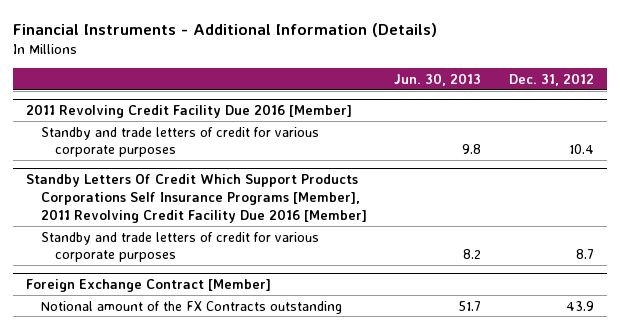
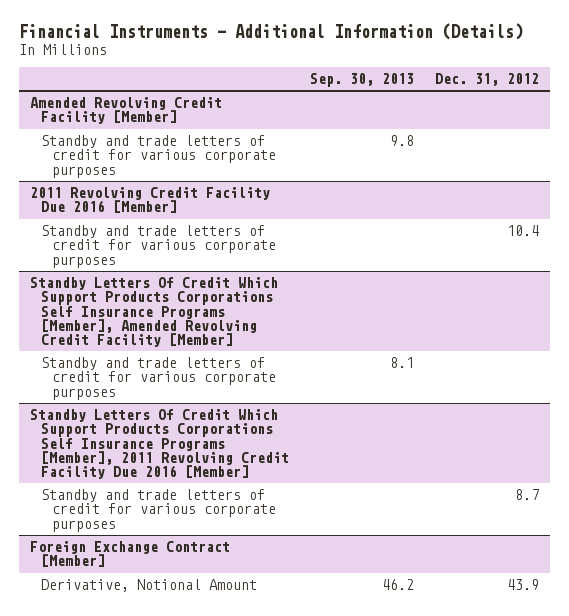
[394,72,482,86] Jun. 30, 2013 -> none
none -> [309,73,414,88] Sep. 30, 2013
none -> [29,97,222,125] Amended Revolving Credit Facility [Member]
none -> [40,135,277,178] Standby and trade letters of credit for various corporate purposes
none -> [29,277,278,347] Standby Letters Of Credit Which Support Products Corporations Self Insurance Programs [Member], Amended Revolving Credit Facility [Member]
none -> [40,357,277,400] Standby and trade letters of credit for various corporate purposes
[40,300,342,314] Notional amount of the FX Contracts outstanding -> [40,579,257,593] Derivative, Notional Amount

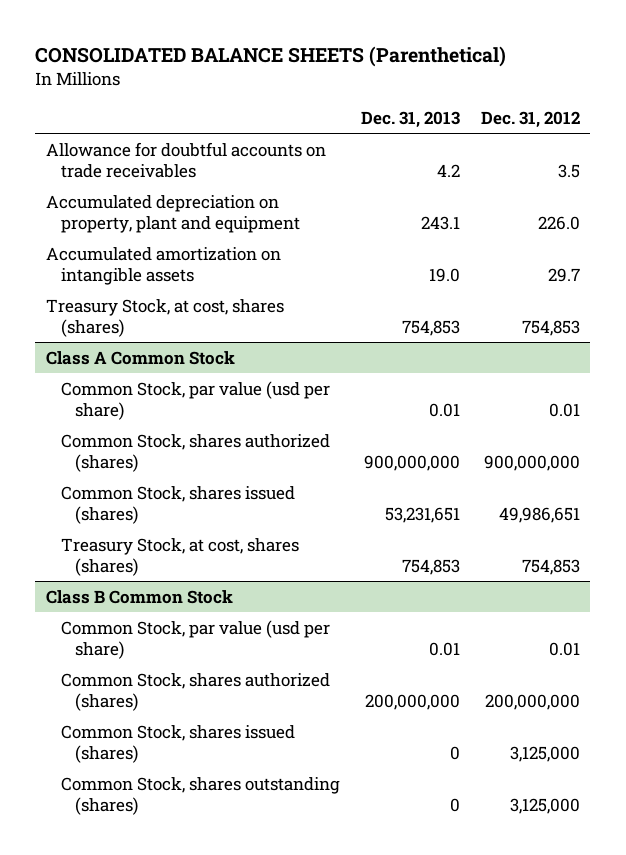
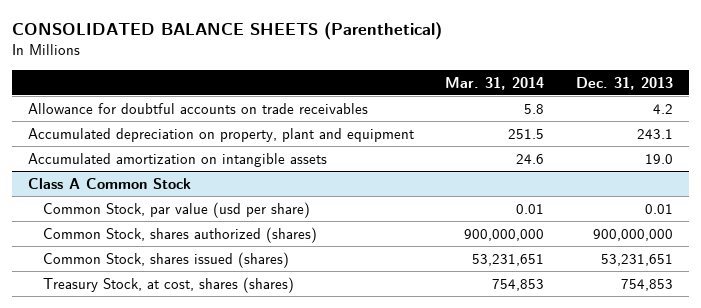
[480,110,580,128] Dec. 31, 2012 -> none
none -> [445,76,545,90] Mar. 31, 2014
[45,298,284,337] Treasury Stock, at cost, shares (shares) -> none
[45,589,233,604] Class B Common Stock -> none
[60,619,330,659] Common Stock, par value (usd per share) -> none
[60,672,330,711] Common Stock, shares authorized (shares) -> none
[60,724,295,763] Common Stock, shares issued (shares) -> none
[60,776,340,815] Common Stock, shares outstanding (shares) -> none

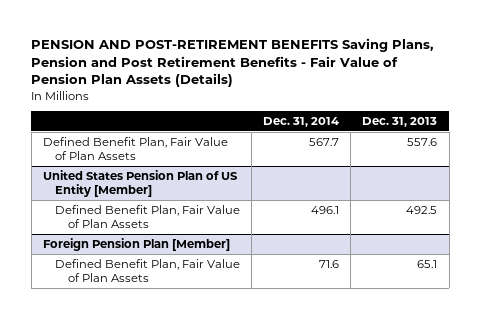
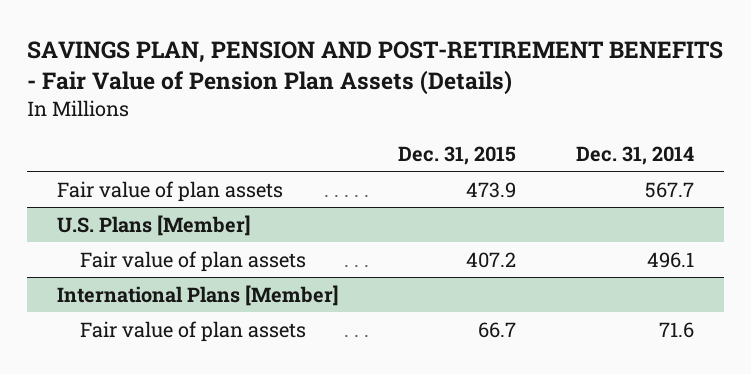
[31,37,434,88] PENSION AND POST-RETIREMENT BENEFITS Saving Plans, Pension and Post Retirement Benefits - Fair Value of Pension Plan Assets (Details) -> [26,40,723,95] SAVINGS PLAN, PENSION AND POST-RETIREMENT BENEFITS - Fair Value of Pension Plan Assets (Details)
[362,117,438,128] Dec. 31, 2013 -> none
none -> [398,145,517,165] Dec. 31, 2015
[42,136,228,160] Defined Benefit Plan, Fair Value of Plan Assets -> [56,180,283,202] Fair value of plan assets
[42,169,238,197] United States Pension Plan of US Entity [Member] -> [56,214,251,236] U.S. Plans [Member]
[55,204,241,228] Defined Benefit Plan, Fair Value of Plan Assets -> [80,250,307,272] Fair value of plan assets
[42,237,230,251] Foreign Pension Plan [Member] -> [56,284,339,306] International Plans [Member]
[55,258,241,282] Defined Benefit Plan, Fair Value of Plan Assets -> [80,320,307,342] Fair value of plan assets

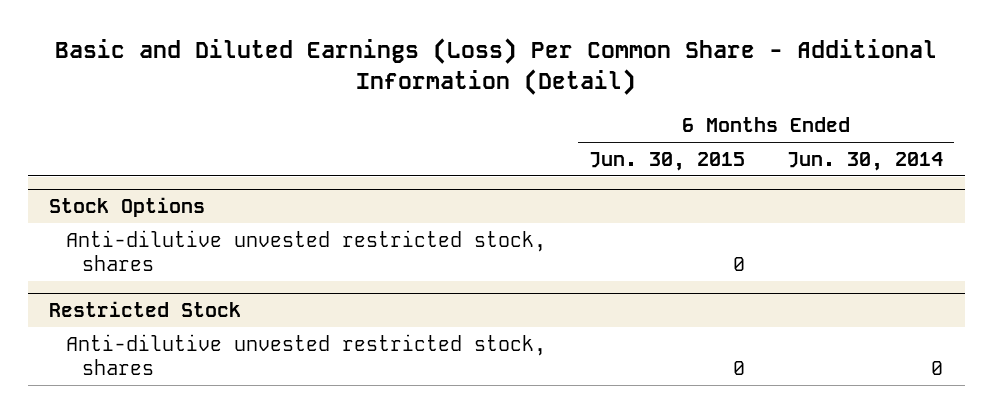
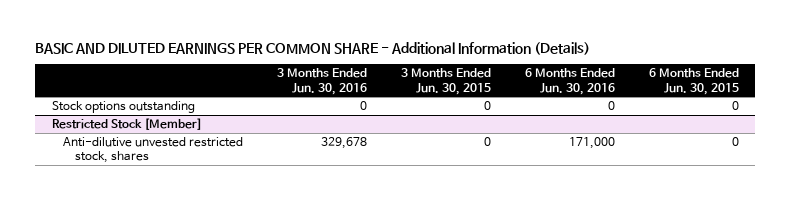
[55,38,938,95] Basic and Diluted Earnings (Loss) Per Common Share - Additional Information (Detail) -> [34,41,590,55] BASIC AND DILUTED EARNINGS PER COMMON SHARE - Additional Information (Details)
[787,151,944,171] Jun. 30, 2014 -> none
none -> [277,68,368,95] 3 Months Ended Jun. 30, 2016
none -> [400,68,491,95] 3 Months Ended Jun. 30, 2015
none -> [524,68,615,95] 6 Months Ended Jun. 30, 2016
[49,196,206,217] Stock Options -> none
[65,229,546,272] Anti-dilutive unvested restricted stock, shares -> none
none -> [51,101,195,114] Stock options outstanding
[49,300,242,317] Restricted Stock -> [51,118,202,131] Restricted Stock [Member]

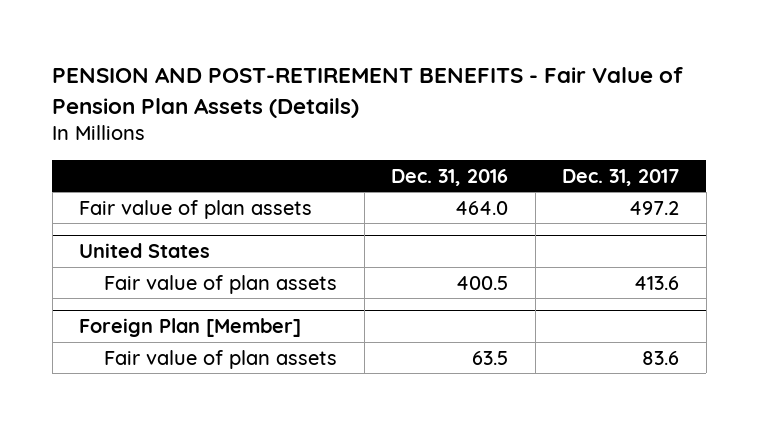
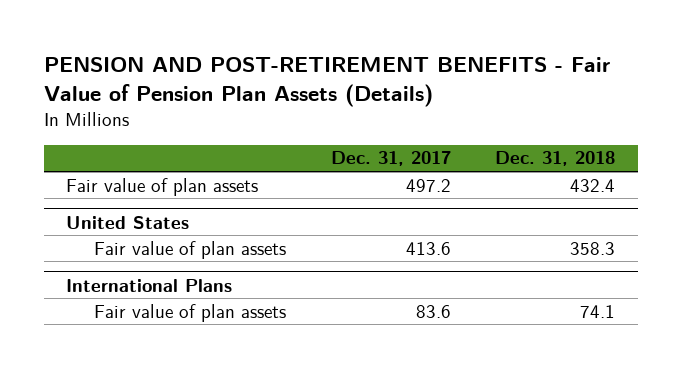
[391,168,509,186] Dec. 31, 2016 -> none
none -> [495,151,616,167] Dec. 31, 2018
[79,318,302,338] Foreign Plan [Member] -> [65,278,232,292] International Plans

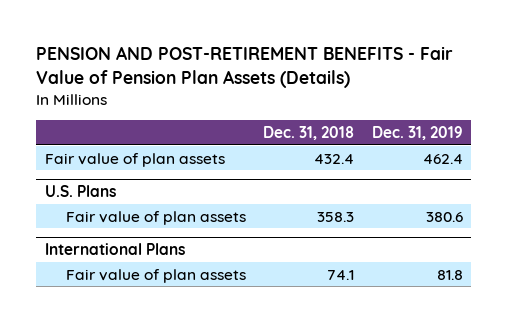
[330,151,451,167] Dec. 31, 2017 -> none
none -> [371,125,463,140] Dec. 31, 2019
[65,215,189,229] United States -> [44,185,116,198] U.S. Plans

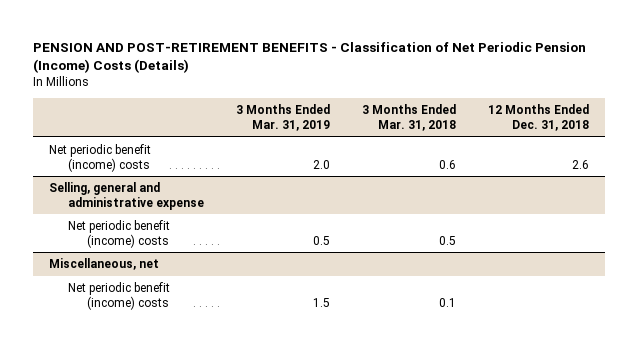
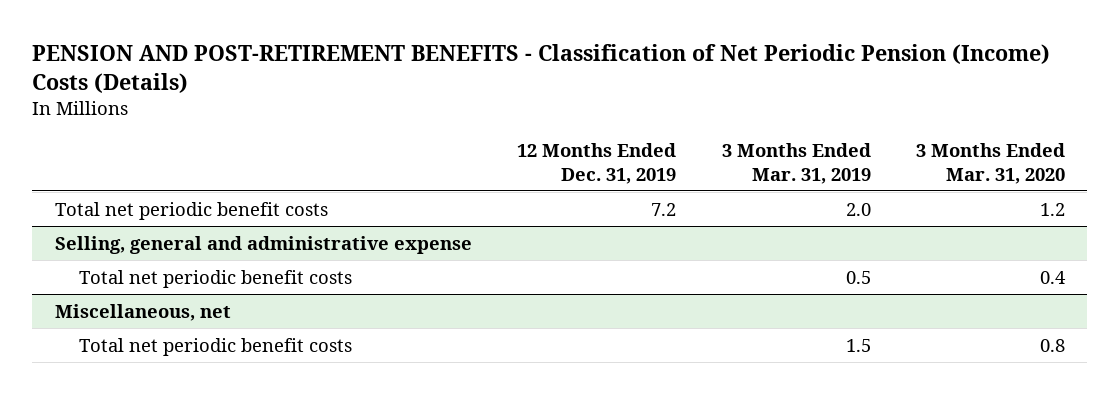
[362,104,457,131] 3 Months Ended Mar. 31, 2018 -> none
[488,104,590,131] 12 Months Ended Dec. 31, 2018 -> none
none -> [517,143,677,184] 12 Months Ended Dec. 31, 2019
none -> [915,143,1065,184] 3 Months Ended Mar. 31, 2020
[49,144,152,172] Net periodic benefit (income) costs -> [54,201,328,220] Total net periodic benefit costs
[68,220,171,248] Net periodic benefit (income) costs -> [79,269,353,288] Total net periodic benefit costs
[68,282,171,310] Net periodic benefit (income) costs -> [79,337,353,356] Total net periodic benefit costs

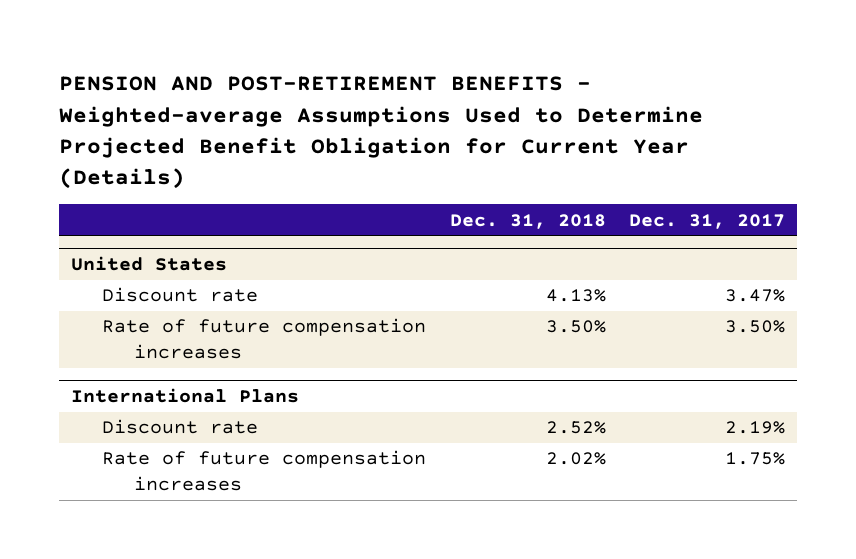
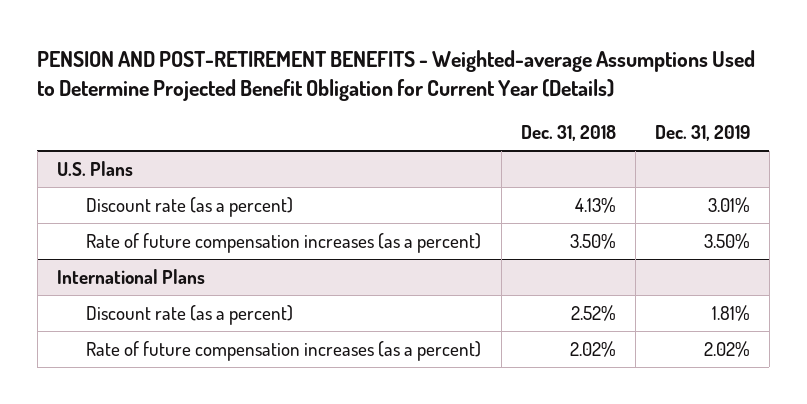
[629,213,786,229] Dec. 31, 2017 -> none
none -> [654,125,750,142] Dec. 31, 2019
[70,256,227,272] United States -> [56,160,133,176] U.S. Plans
[102,287,259,303] Discount rate -> [86,196,294,217] Discount rate (as a percent)
[102,318,427,360] Rate of future compensation increases -> [86,232,482,253] Rate of future compensation increases (as a percent)
[102,419,259,435] Discount rate -> [86,304,294,325] Discount rate (as a percent)
[102,450,427,492] Rate of future compensation increases -> [86,340,482,361] Rate of future compensation increases (as a percent)

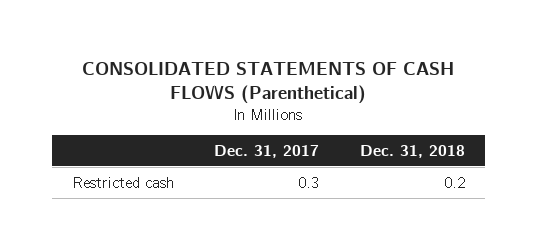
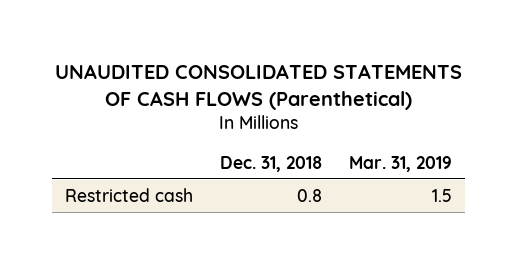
[82,62,455,105] CONSOLIDATED STATEMENTS OF CASH FLOWS (Parenthetical) -> [54,64,462,111] UNAUDITED CONSOLIDATED STATEMENTS OF CASH FLOWS (Parenthetical)
[214,144,320,158] Dec. 31, 2017 -> none
none -> [348,155,452,172] Mar. 31, 2019
[443,176,465,188] 0.2 -> [297,189,323,203] 0.8

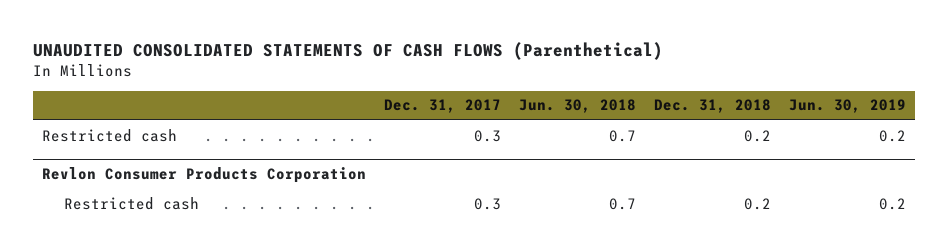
[348,155,452,172] Mar. 31, 2019 -> none
none -> [383,99,501,114] Dec. 31, 2017
none -> [519,99,637,114] Jun. 30, 2018
none -> [789,99,907,114] Jun. 30, 2019
[297,189,323,203] 0.8 -> [744,129,772,142] 0.2
none -> [41,167,366,184] Revlon Consumer Products Corporation
none -> [63,196,199,210] Restricted cash

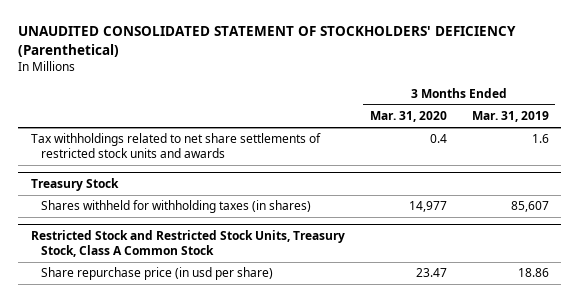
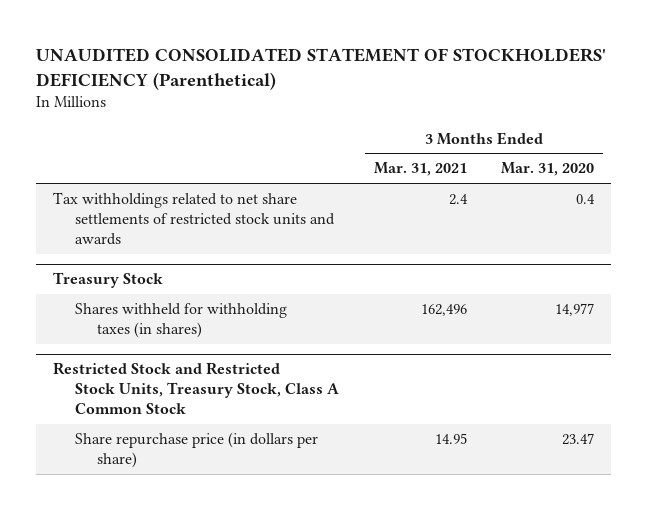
[471,111,549,123] Mar. 31, 2019 -> none
none -> [373,162,467,177] Mar. 31, 2021
[41,267,274,281] Share repurchase price (in usd per share) -> [75,432,319,469] Share repurchase price (in dollars per share)

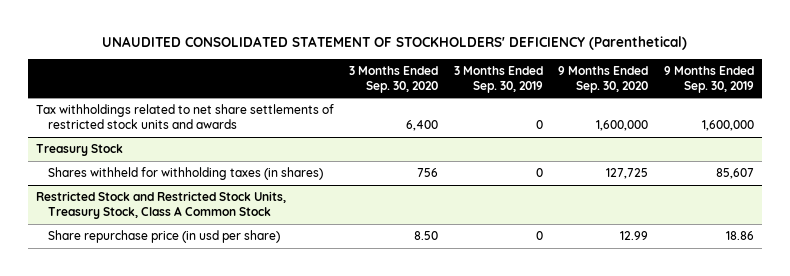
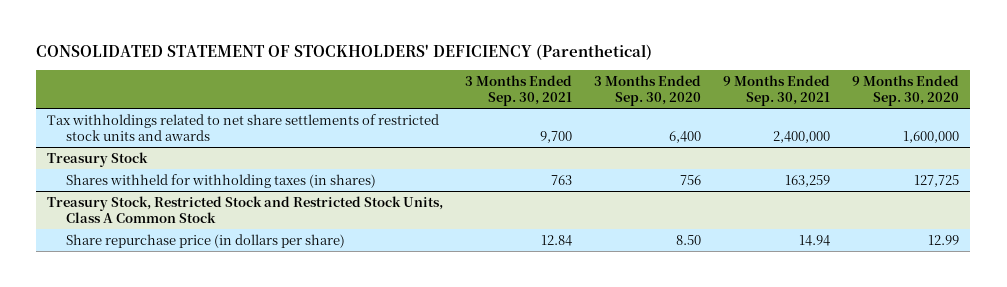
[101,35,687,50] UNAUDITED CONSOLIDATED STATEMENT OF STOCKHOLDERS' DEFICIENCY (Parenthetical) -> [36,43,653,60] CONSOLIDATED STATEMENT OF STOCKHOLDERS' DEFICIENCY (Parenthetical)
[453,65,543,93] 3 Months Ended Sep. 30, 2019 -> none
[663,65,754,93] 9 Months Ended Sep. 30, 2019 -> none
none -> [465,74,573,106] 3 Months Ended Sep. 30, 2021
none -> [723,74,831,106] 9 Months Ended Sep. 30, 2021
[36,191,287,219] Restricted Stock and Restricted Stock Units, Treasury Stock, Class A Common Stock -> [47,195,444,223] Treasury Stock, Restricted Stock and Restricted Stock Units, Class A Common Stock
[47,230,280,244] Share repurchase price (in usd per share) -> [66,233,346,248] Share repurchase price (in dollars per share)

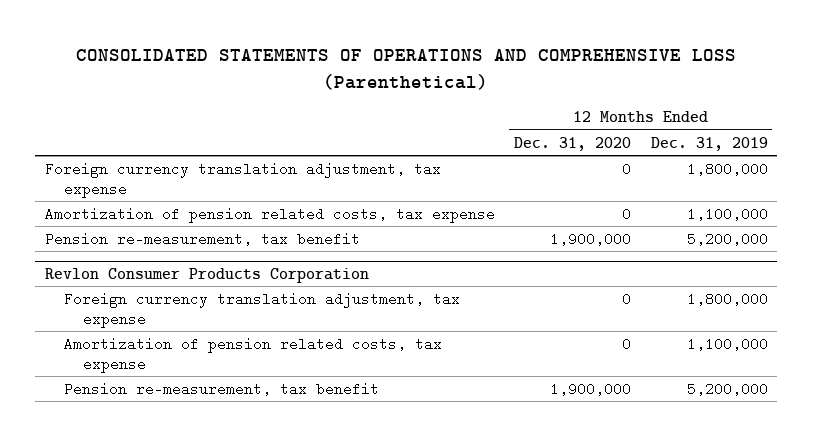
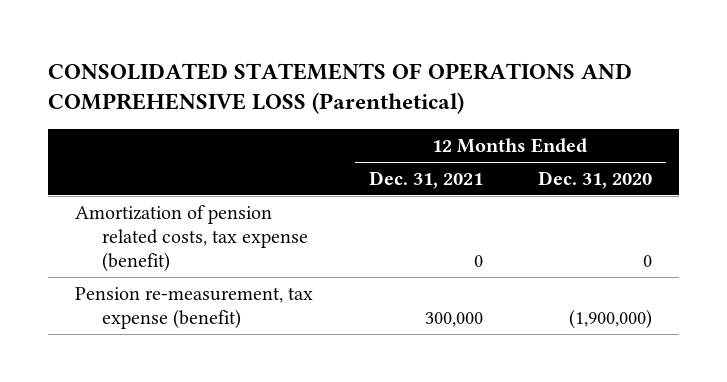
[650,136,768,151] Dec. 31, 2019 -> none
none -> [368,170,483,189] Dec. 31, 2021
[44,161,441,198] Foreign currency translation adjustment, tax expense -> none
[44,267,369,283] Revlon Consumer Products Corporation -> none
[63,291,460,328] Foreign currency translation adjustment, tax expense -> none
[63,336,442,373] Amortization of pension related costs, tax expense -> none
[63,381,379,396] Pension re-measurement, tax benefit -> none
[44,206,495,223] Amortization of pension related costs, tax expense -> [75,204,309,272] Amortization of pension related costs, tax expense (benefit)
[44,231,360,246] Pension re-measurement, tax benefit -> [75,286,314,329] Pension re-measurement, tax expense (benefit)
[550,231,632,246] 1,900,000 -> [568,308,652,329] (1,900,000)

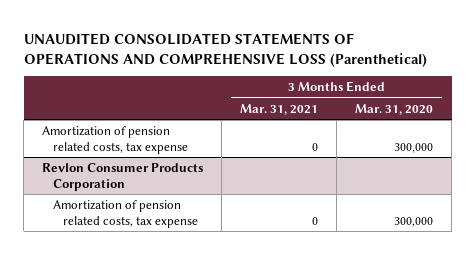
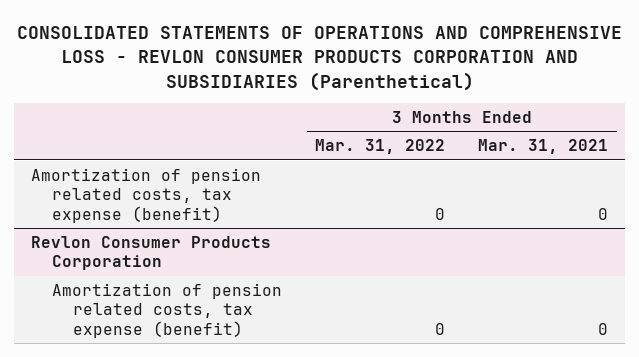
[23,32,427,67] UNAUDITED CONSOLIDATED STATEMENTS OF OPERATIONS AND COMPREHENSIVE LOSS (Parenthetical) -> [16,25,622,91] CONSOLIDATED STATEMENTS OF OPERATIONS AND COMPREHENSIVE LOSS - REVLON CONSUMER PRODUCTS CORPORATION AND SUBSIDIARIES (Parenthetical)
[355,103,434,115] Mar. 31, 2020 -> none
none -> [315,139,446,155] Mar. 31, 2022
[42,125,188,154] Amortization of pension related costs, tax expense -> [30,167,261,223] Amortization of pension related costs, tax expense (benefit)
[52,199,199,228] Amortization of pension related costs, tax expense -> [51,282,282,338] Amortization of pension related costs, tax expense (benefit)

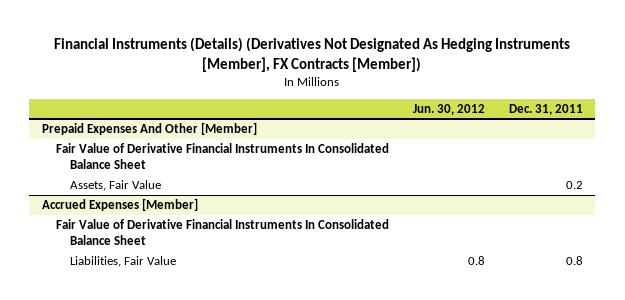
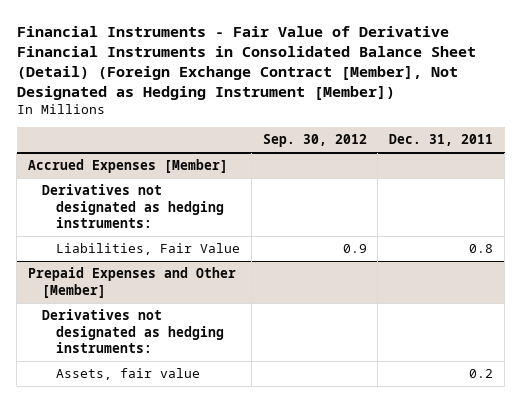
[54,37,571,72] Financial Instruments (Details) (Derivatives Not Designated As Hedging Instruments [Member], FX Contracts [Member]) -> [16,25,476,100] Financial Instruments - Fair Value of Derivative Financial Instruments in Consolidated Balance Sheet (Detail) (Foreign Exchange Contract [Member], Not Designated as Hedging Instrument [Member])
[413,103,486,115] Jun. 30, 2012 -> none
none -> [262,134,367,148] Sep. 30, 2012
[41,122,257,136] Prepaid Expenses And Other [Member] -> none
[55,143,389,170] Fair Value of Derivative Financial Instruments In Consolidated Balance Sheet -> none
[69,180,161,192] Assets, Fair Value -> none
[55,219,389,246] Fair Value of Derivative Financial Instruments In Consolidated Balance Sheet -> none
none -> [41,184,224,229] Derivatives not designated as hedging instruments:
none -> [27,267,236,298] Prepaid Expenses and Other [Member]
none -> [41,309,224,354] Derivatives not designated as hedging instruments:
none -> [55,368,200,381] Assets, fair value

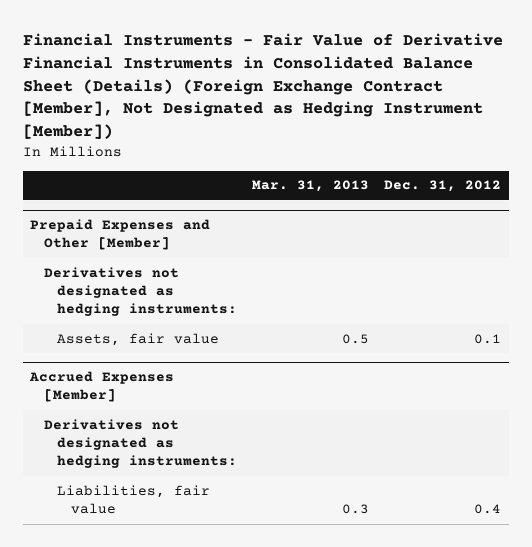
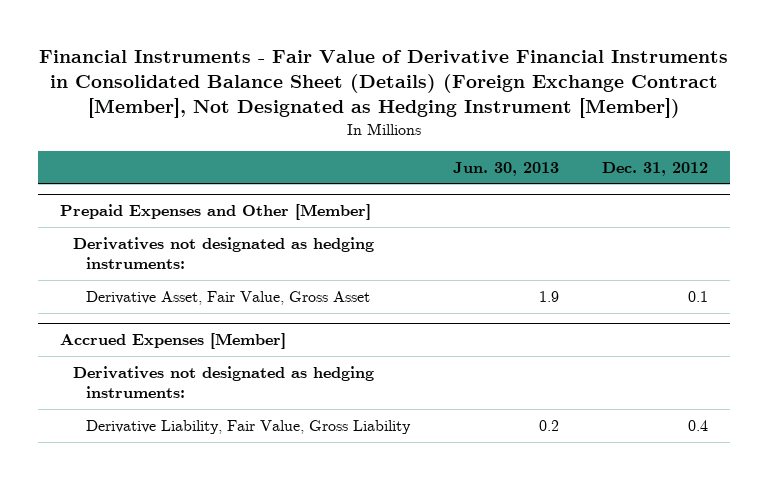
[252,180,370,193] Mar. 31, 2013 -> none
none -> [453,161,560,176] Jun. 30, 2013
[57,332,220,346] Assets, fair value -> [85,290,370,305] Derivative Asset, Fair Value, Gross Asset
[57,484,211,515] Liabilities, fair value -> none
none -> [85,419,411,434] Derivative Liability, Fair Value, Gross Liability

